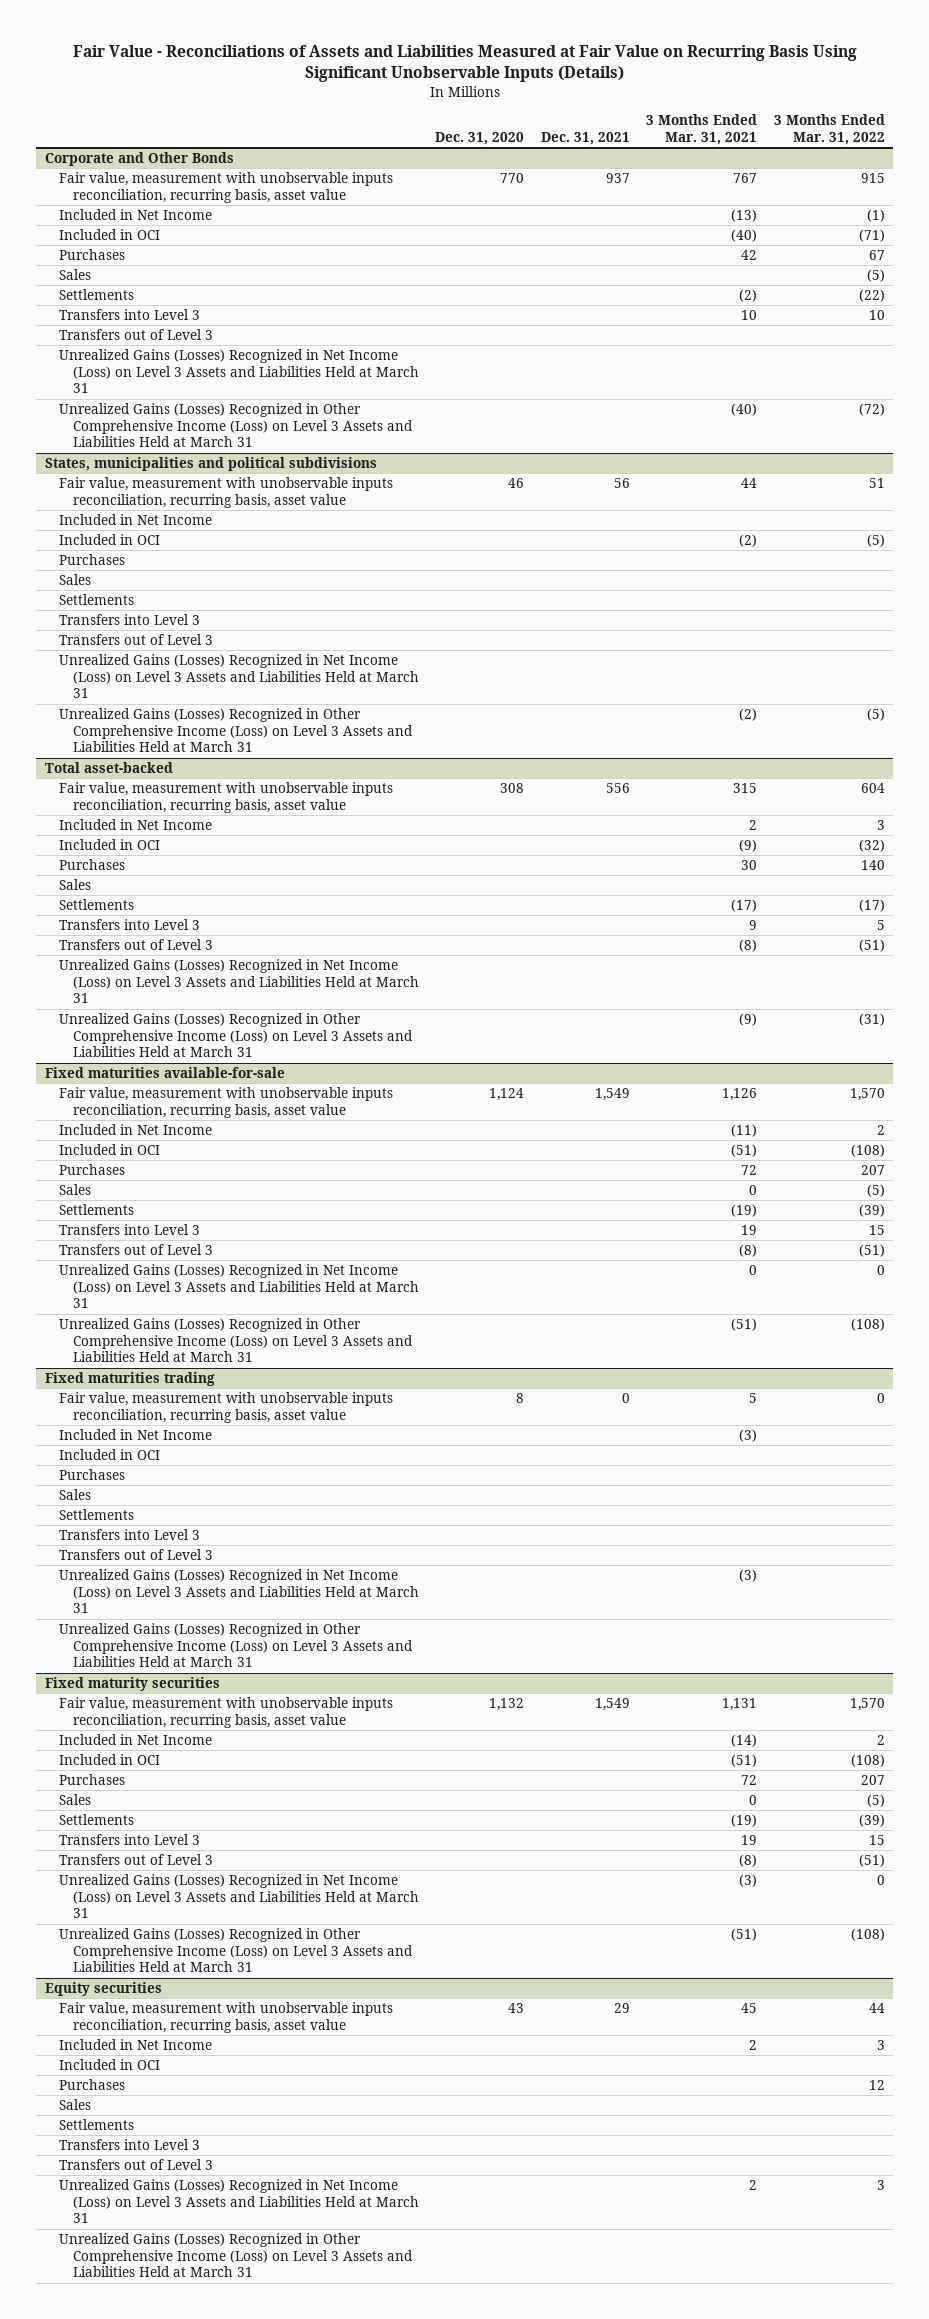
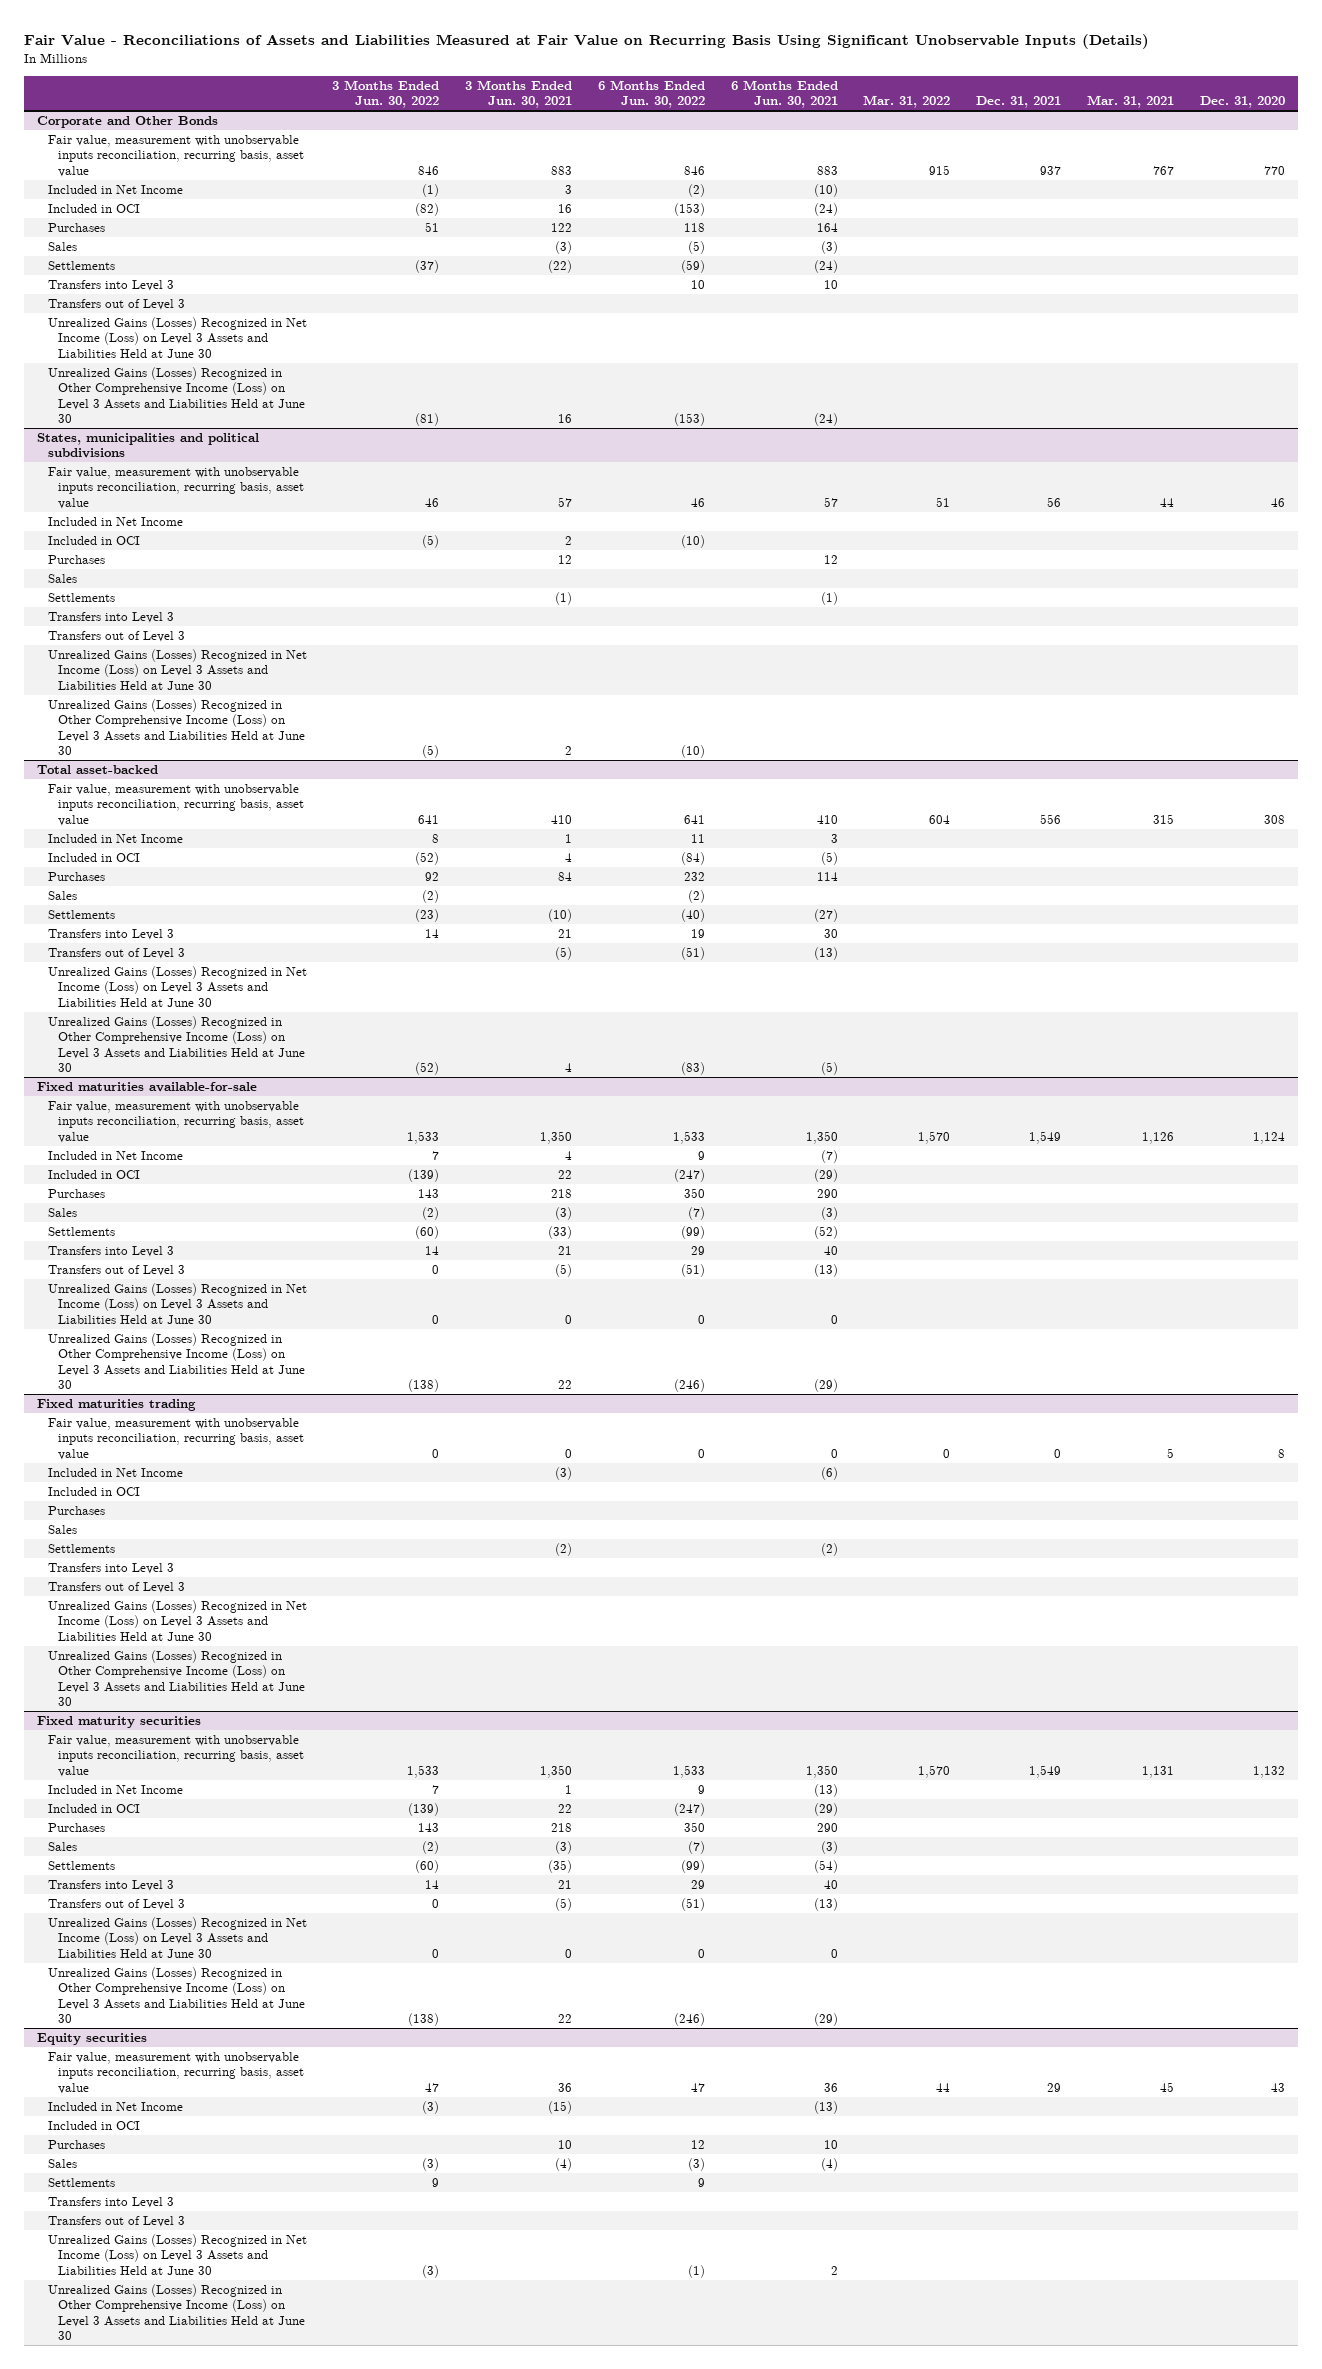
[646,114,758,146] 3 Months Ended Mar. 31, 2021 -> none
[773,114,885,146] 3 Months Ended Mar. 31, 2022 -> none
none -> [332,80,440,109] 3 Months Ended Jun. 30, 2022
none -> [465,80,573,109] 3 Months Ended Jun. 30, 2021
none -> [597,80,705,109] 6 Months Ended Jun. 30, 2022
none -> [730,80,838,109] 6 Months Ended Jun. 30, 2021
none -> [863,95,951,109] Mar. 31, 2022
none -> [1086,95,1174,109] Mar. 31, 2021
[58,349,419,394] Unrealized Gains (Losses) Recognized in Net Income (Loss) on Level 3 Assets and Liabilities Held at March 31 -> [47,317,307,358] Unrealized Gains (Losses) Recognized in Net Income (Loss) on Level 3 Assets and Liabilities Held at June 30
[58,403,413,448] Unrealized Gains (Losses) Recognized in Other Comprehensive Income (Loss) on Level 3 Assets and Liabilities Held at March 31 -> [47,367,305,423] Unrealized Gains (Losses) Recognized in Other Comprehensive Income (Loss) on Level 3 Assets and Liabilities Held at June 30
[58,654,419,699] Unrealized Gains (Losses) Recognized in Net Income (Loss) on Level 3 Assets and Liabilities Held at March 31 -> [47,649,307,690] Unrealized Gains (Losses) Recognized in Net Income (Loss) on Level 3 Assets and Liabilities Held at June 30
[58,708,413,753] Unrealized Gains (Losses) Recognized in Other Comprehensive Income (Loss) on Level 3 Assets and Liabilities Held at March 31 -> [47,699,305,755] Unrealized Gains (Losses) Recognized in Other Comprehensive Income (Loss) on Level 3 Assets and Liabilities Held at June 30
[58,959,419,1004] Unrealized Gains (Losses) Recognized in Net Income (Loss) on Level 3 Assets and Liabilities Held at March 31 -> [47,966,307,1007] Unrealized Gains (Losses) Recognized in Net Income (Loss) on Level 3 Assets and Liabilities Held at June 30
[58,1013,413,1058] Unrealized Gains (Losses) Recognized in Other Comprehensive Income (Loss) on Level 3 Assets and Liabilities Held at March 31 -> [47,1016,305,1072] Unrealized Gains (Losses) Recognized in Other Comprehensive Income (Loss) on Level 3 Assets and Liabilities Held at June 30
[58,1264,419,1309] Unrealized Gains (Losses) Recognized in Net Income (Loss) on Level 3 Assets and Liabilities Held at March 31 -> [47,1283,307,1324] Unrealized Gains (Losses) Recognized in Net Income (Loss) on Level 3 Assets and Liabilities Held at June 30
[58,1318,413,1363] Unrealized Gains (Losses) Recognized in Other Comprehensive Income (Loss) on Level 3 Assets and Liabilities Held at March 31 -> [47,1333,305,1389] Unrealized Gains (Losses) Recognized in Other Comprehensive Income (Loss) on Level 3 Assets and Liabilities Held at June 30
[58,1569,419,1614] Unrealized Gains (Losses) Recognized in Net Income (Loss) on Level 3 Assets and Liabilities Held at March 31 -> [47,1600,307,1641] Unrealized Gains (Losses) Recognized in Net Income (Loss) on Level 3 Assets and Liabilities Held at June 30
[58,1623,413,1668] Unrealized Gains (Losses) Recognized in Other Comprehensive Income (Loss) on Level 3 Assets and Liabilities Held at March 31 -> [47,1650,305,1706] Unrealized Gains (Losses) Recognized in Other Comprehensive Income (Loss) on Level 3 Assets and Liabilities Held at June 30
[58,1874,419,1919] Unrealized Gains (Losses) Recognized in Net Income (Loss) on Level 3 Assets and Liabilities Held at March 31 -> [47,1917,307,1958] Unrealized Gains (Losses) Recognized in Net Income (Loss) on Level 3 Assets and Liabilities Held at June 30
[58,1928,413,1973] Unrealized Gains (Losses) Recognized in Other Comprehensive Income (Loss) on Level 3 Assets and Liabilities Held at March 31 -> [47,1967,305,2023] Unrealized Gains (Losses) Recognized in Other Comprehensive Income (Loss) on Level 3 Assets and Liabilities Held at June 30
[58,2179,419,2224] Unrealized Gains (Losses) Recognized in Net Income (Loss) on Level 3 Assets and Liabilities Held at March 31 -> [47,2234,307,2275] Unrealized Gains (Losses) Recognized in Net Income (Loss) on Level 3 Assets and Liabilities Held at June 30
[58,2233,413,2278] Unrealized Gains (Losses) Recognized in Other Comprehensive Income (Loss) on Level 3 Assets and Liabilities Held at March 31 -> [47,2284,305,2340] Unrealized Gains (Losses) Recognized in Other Comprehensive Income (Loss) on Level 3 Assets and Liabilities Held at June 30

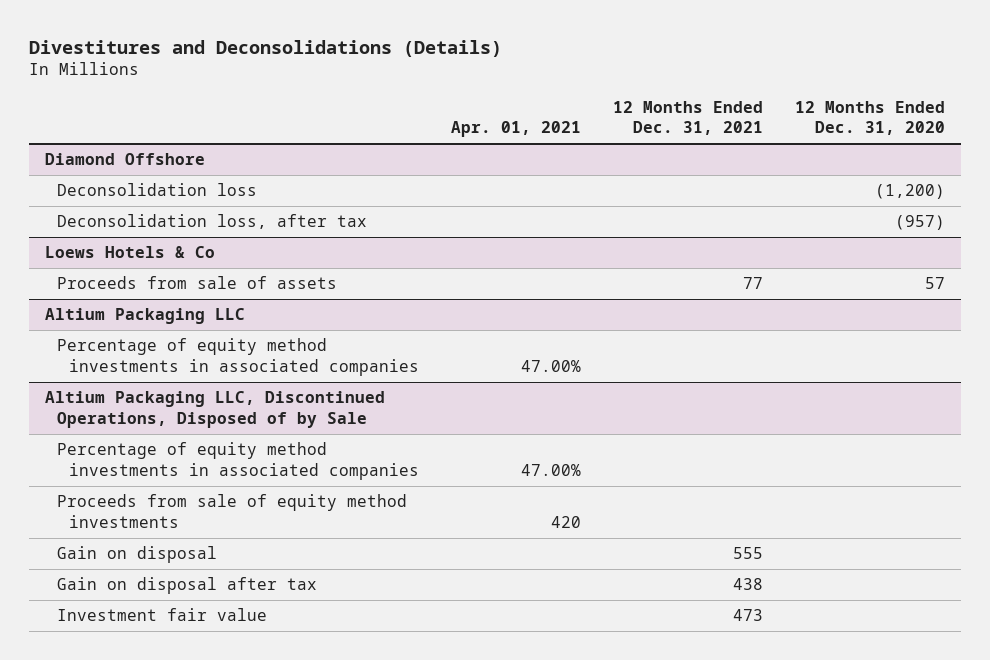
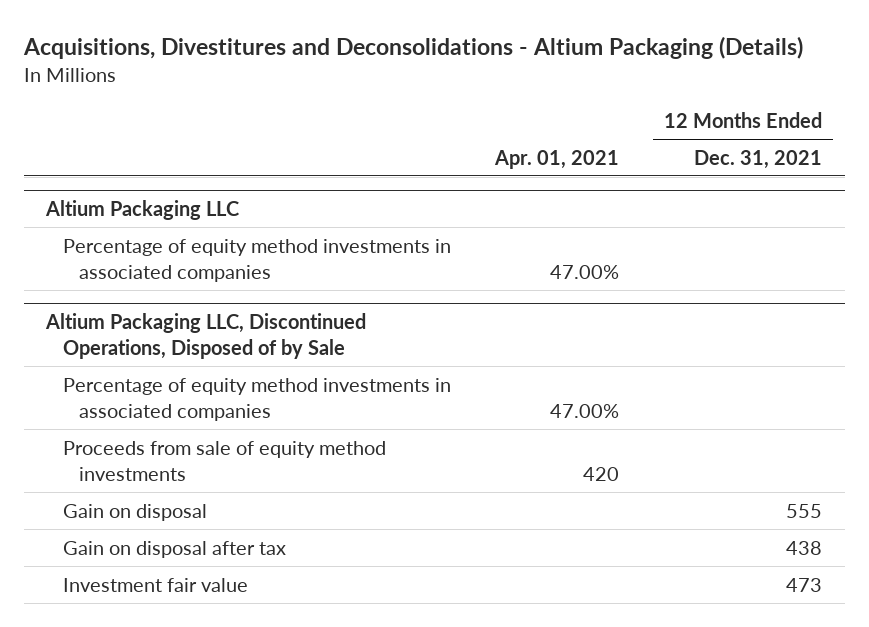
[28,39,502,57] Divestitures and Deconsolidations (Details) -> [22,36,803,60] Acquisitions, Divestitures and Deconsolidations - Altium Packaging (Details)
[794,101,945,136] 12 Months Ended Dec. 31, 2020 -> none
[44,153,205,166] Diamond Offshore -> none
[57,183,258,197] Deconsolidation loss -> none
[57,214,368,230] Deconsolidation loss, after tax -> none
[44,246,215,259] Loews Hotels & Co -> none
[57,276,338,290] Proceeds from sale of assets -> none

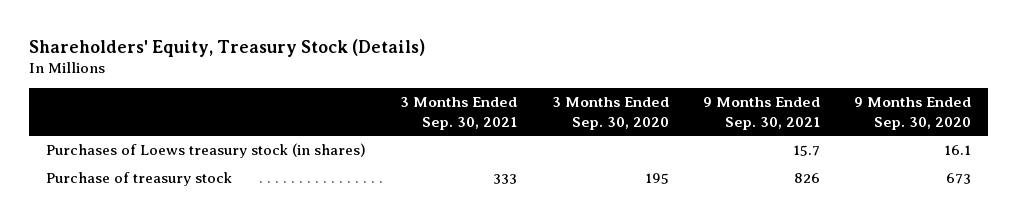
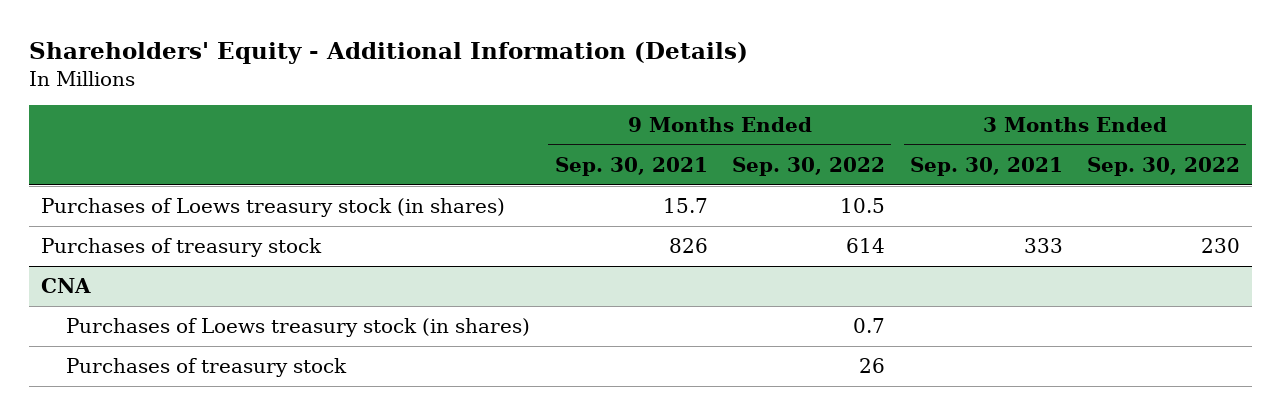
[29,38,426,57] Shareholders' Equity, Treasury Stock (Details) -> [29,42,749,65] Shareholders' Equity - Additional Information (Details)
[551,97,669,130] 3 Months Ended Sep. 30, 2020 -> none
[853,97,971,130] 9 Months Ended Sep. 30, 2020 -> none
none -> [732,156,886,176] Sep. 30, 2022
none -> [1087,156,1241,176] Sep. 30, 2022
[46,172,233,187] Purchase of treasury stock -> [41,237,323,257] Purchases of treasury stock
none -> [41,277,92,293] CNA
none -> [66,317,531,337] Purchases of Loews treasury stock (in shares)
none -> [66,357,348,377] Purchases of treasury stock

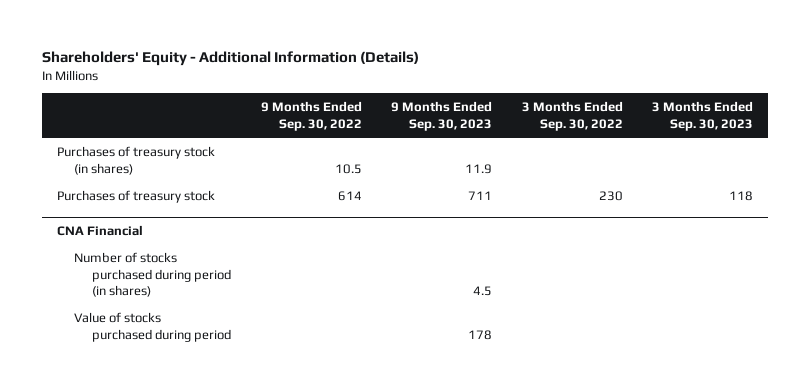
[554,156,708,176] Sep. 30, 2021 -> none
[909,156,1063,176] Sep. 30, 2021 -> none
none -> [391,101,493,131] 9 Months Ended Sep. 30, 2023
none -> [651,101,753,131] 3 Months Ended Sep. 30, 2023
[41,197,506,217] Purchases of Loews treasury stock (in shares) -> [56,145,215,175] Purchases of treasury stock (in shares)
[66,317,531,337] Purchases of Loews treasury stock (in shares) -> none
[66,357,348,377] Purchases of treasury stock -> none
[41,277,92,293] CNA -> [56,225,143,237] CNA Financial
none -> [74,251,232,298] Number of stocks purchased during period (in shares)
none -> [74,311,232,342] Value of stocks purchased during period

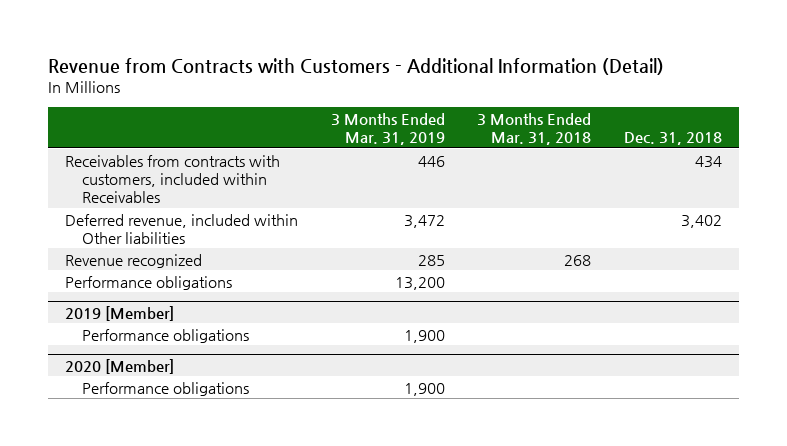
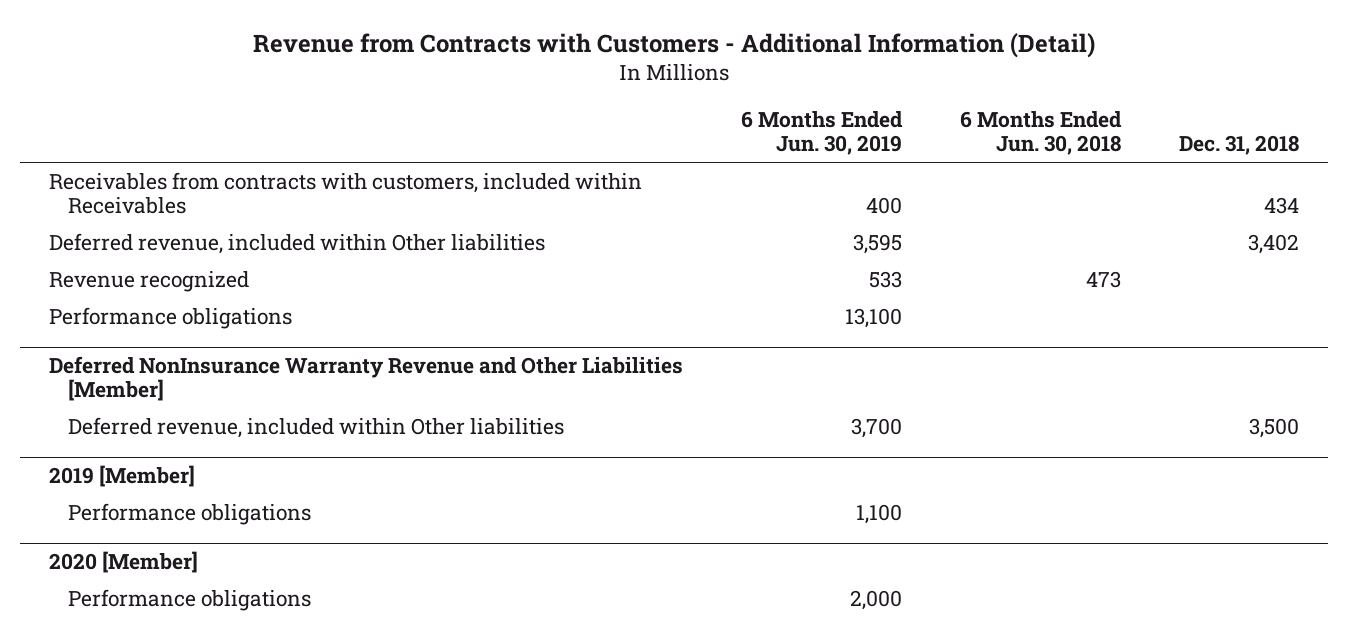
[330,113,445,146] 3 Months Ended Mar. 31, 2019 -> none
[477,113,592,146] 3 Months Ended Mar. 31, 2018 -> none
none -> [741,111,904,156] 6 Months Ended Jun. 30, 2019
none -> [960,111,1123,156] 6 Months Ended Jun. 30, 2018
none -> [48,356,683,402] Deferred NonInsurance Warranty Revenue and Other Liabilities [Member]
none -> [67,417,564,439] Deferred revenue, included within Other liabilities

